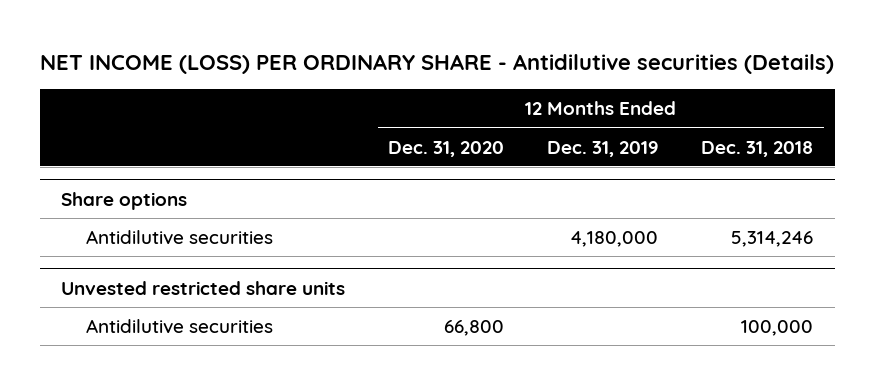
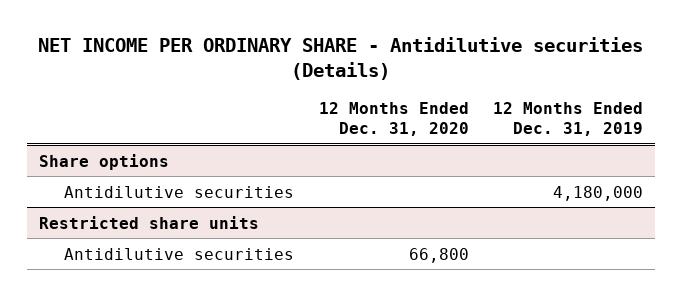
[40,53,835,74] NET INCOME (LOSS) PER ORDINARY SHARE - Antidilutive securities (Details) -> [38,37,644,80] NET INCOME PER ORDINARY SHARE - Antidilutive securities (Details)
[701,140,814,157] Dec. 31, 2018 -> none
[61,280,346,295] Unvested restricted share units -> [39,215,260,229] Restricted share units

